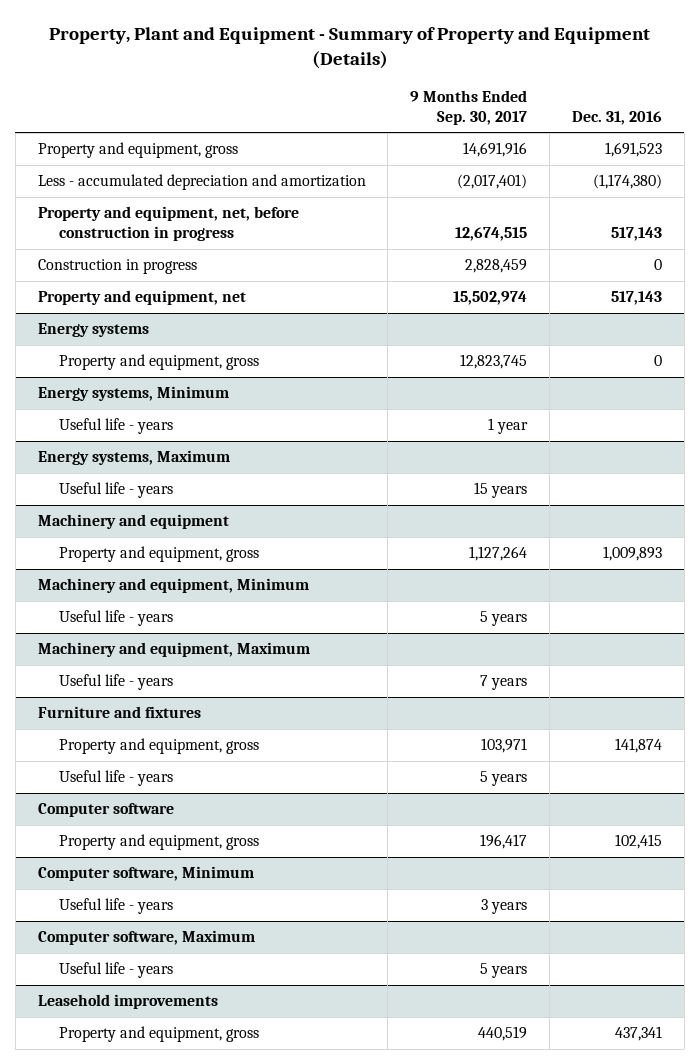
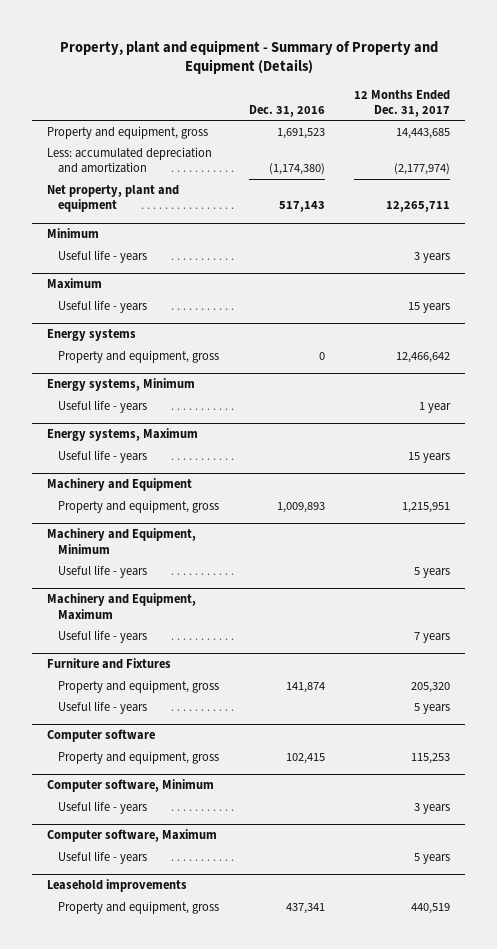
[48,27,650,69] Property, Plant and Equipment - Summary of Property and Equipment (Details) -> [59,39,438,75] Property, plant and equipment - Summary of Property and Equipment (Details)
[410,90,528,125] 9 Months Ended Sep. 30, 2017 -> none
none -> [354,89,451,117] 12 Months Ended Dec. 31, 2017
[37,206,299,242] Property and equipment, net, before construction in progress -> none
[37,259,197,275] Construction in progress -> none
[37,174,366,191] Less - accumulated depreciation and amortization -> [46,146,212,174] Less: accumulated depreciation and amortization
[37,290,246,306] Property and equipment, net -> [46,184,179,213] Net property, plant and equipment
none -> [46,228,99,239] Minimum
none -> [57,249,147,263] Useful life - years
none -> [46,278,102,290] Maximum
none -> [57,299,147,313] Useful life - years
[37,514,229,530] Machinery and equipment -> [46,478,192,492] Machinery and Equipment
[37,578,309,594] Machinery and equipment, Minimum -> [46,528,196,554] Machinery and Equipment, Minimum
[37,642,310,658] Machinery and equipment, Maximum -> [46,593,196,620] Machinery and Equipment, Maximum
[37,706,201,719] Furniture and fixtures -> [46,658,171,670] Furniture and Fixtures

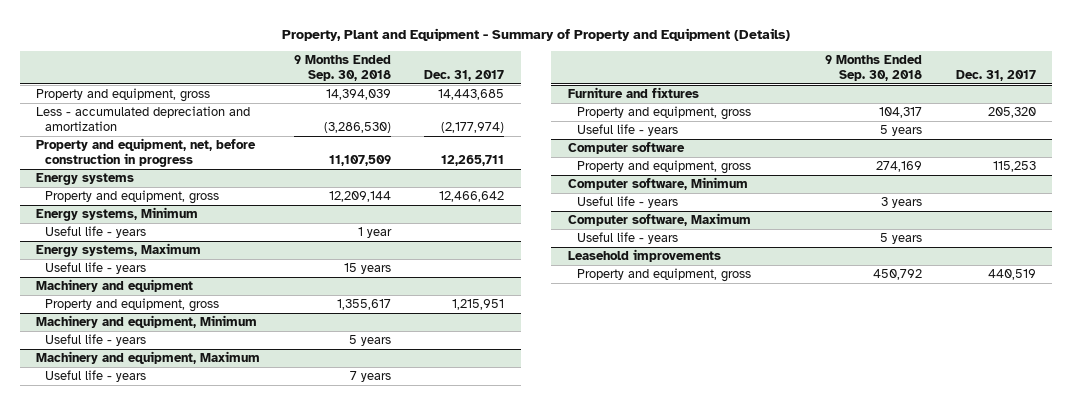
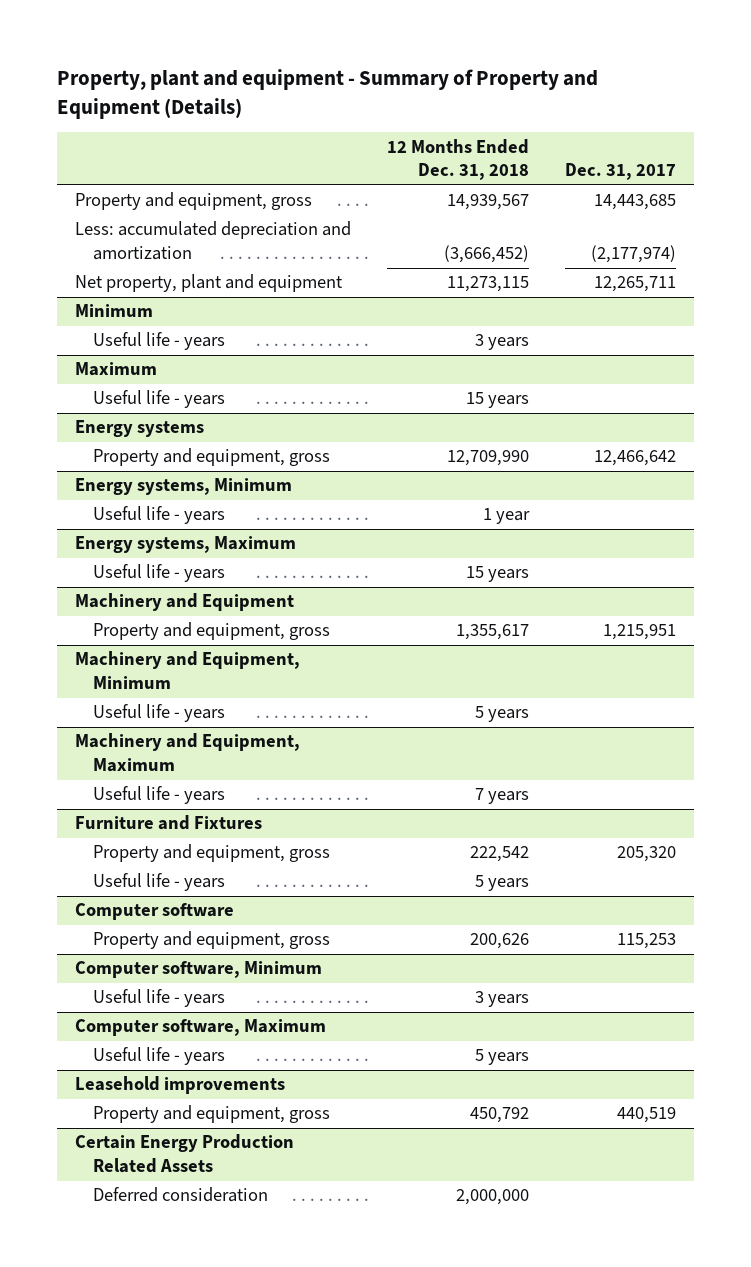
[281,27,790,41] Property, Plant and Equipment - Summary of Property and Equipment (Details) -> [56,69,598,119] Property, plant and equipment - Summary of Property and Equipment (Details)
[293,55,391,81] 9 Months Ended Sep. 30, 2018 -> none
none -> [386,138,529,181] 12 Months Ended Dec. 31, 2018
[36,106,251,132] Less - accumulated depreciation and amortization -> [74,221,351,261] Less: accumulated depreciation and amortization
[36,138,257,168] Property and equipment, net, before construction in progress -> [74,274,343,293] Net property, plant and equipment
none -> [74,304,153,318] Minimum
none -> [93,332,226,351] Useful life - years
none -> [74,362,157,377] Maximum
none -> [93,390,226,409] Useful life - years
[36,279,194,293] Machinery and equipment -> [74,593,294,612] Machinery and Equipment
[36,315,258,329] Machinery and equipment, Minimum -> [74,651,300,690] Machinery and Equipment, Minimum
[36,351,261,365] Machinery and equipment, Maximum -> [74,733,300,773] Machinery and Equipment, Maximum
[567,87,699,99] Furniture and fixtures -> [74,815,262,831] Furniture and Fixtures
none -> [74,1134,294,1174] Certain Energy Production Related Assets
none -> [93,1187,269,1203] Deferred consideration

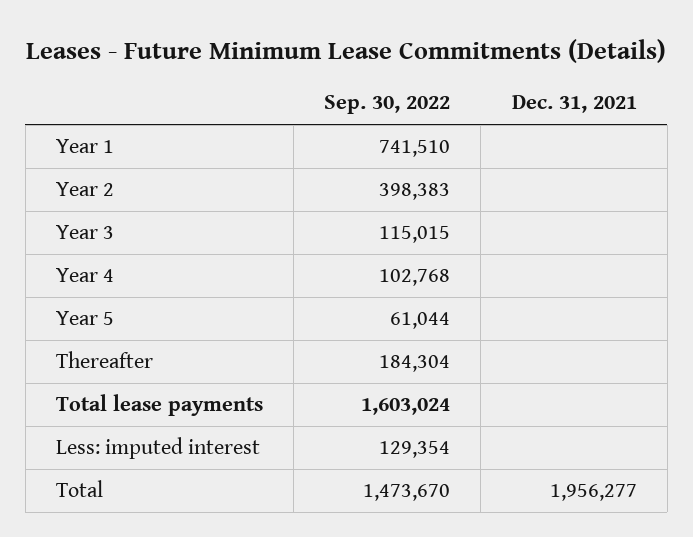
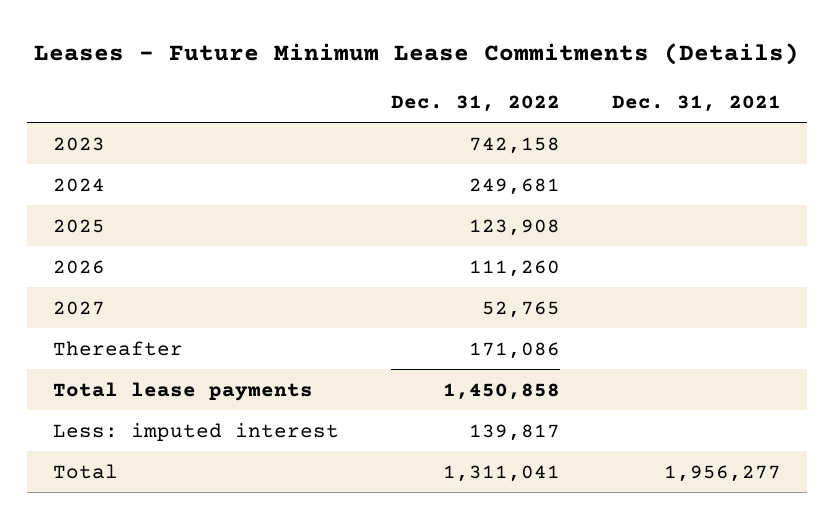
[324,95,451,115] Sep. 30, 2022 -> none
none -> [390,94,560,112] Dec. 31, 2022
[55,139,114,154] Year 1 -> none
[55,182,114,197] Year 2 -> [53,136,106,151] 2023
[55,225,114,240] Year 3 -> [53,177,106,192] 2024
[55,268,114,283] Year 4 -> [53,218,106,233] 2025
[55,311,114,326] Year 5 -> [53,259,106,274] 2026
none -> [53,300,106,315] 2027

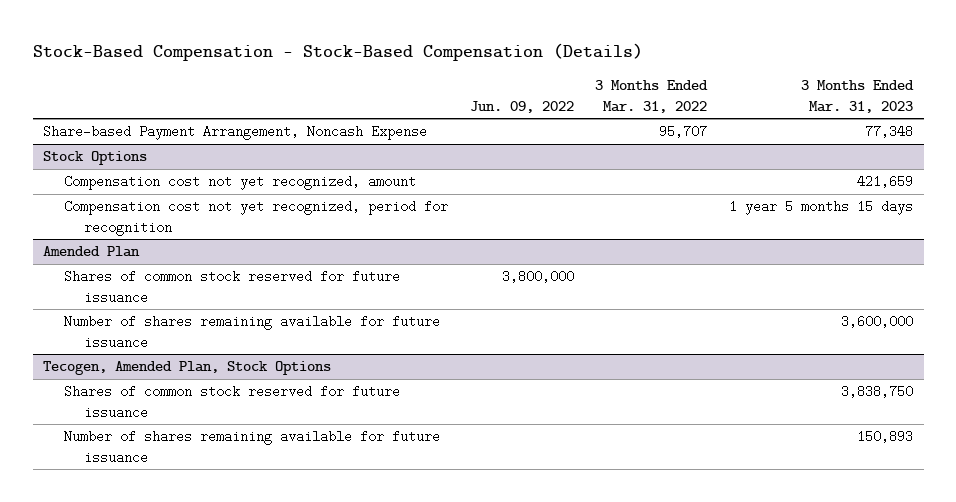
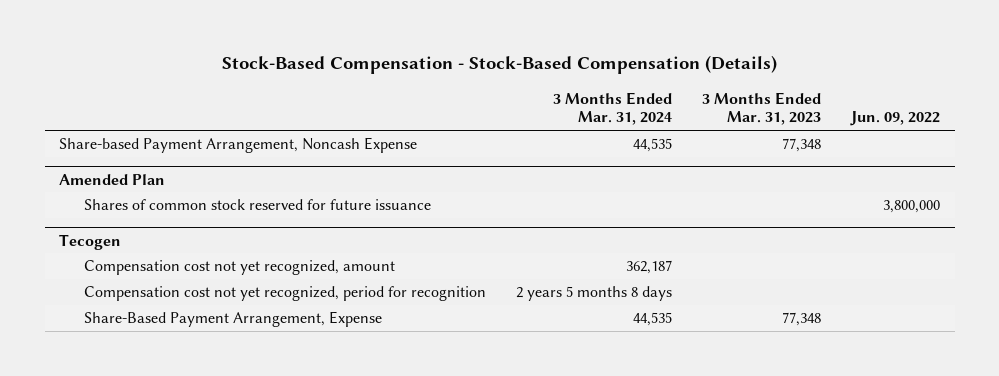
[595,80,709,113] 3 Months Ended Mar. 31, 2022 -> none
none -> [552,91,672,126] 3 Months Ended Mar. 31, 2024
[43,151,148,166] Stock Options -> none
[63,175,416,191] Compensation cost not yet recognized, amount -> none
[63,200,448,236] Compensation cost not yet recognized, period for recognition -> none
[63,315,440,349] Number of shares remaining available for future issuance -> none
[63,385,400,419] Shares of common stock reserved for future issuance -> none
[63,430,440,464] Number of shares remaining available for future issuance -> none
[43,361,332,376] Tecogen, Amended Plan, Stock Options -> [59,233,122,250] Tecogen
none -> [84,260,396,276] Compensation cost not yet recognized, amount
none -> [84,286,487,302] Compensation cost not yet recognized, period for recognition
none -> [84,311,383,328] Share-Based Payment Arrangement, Expense

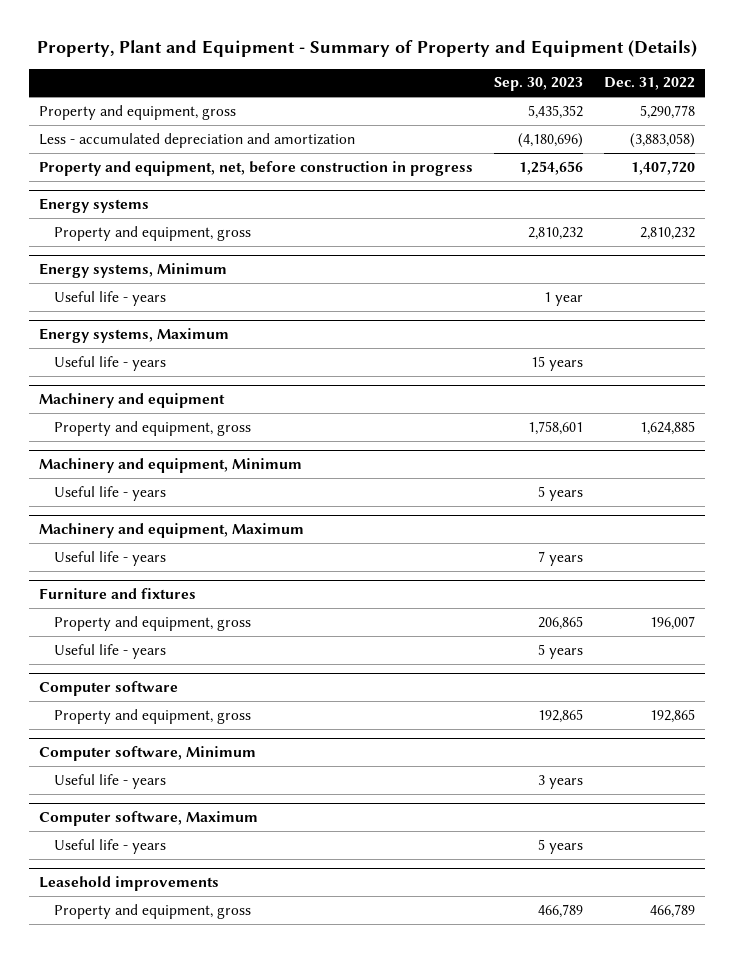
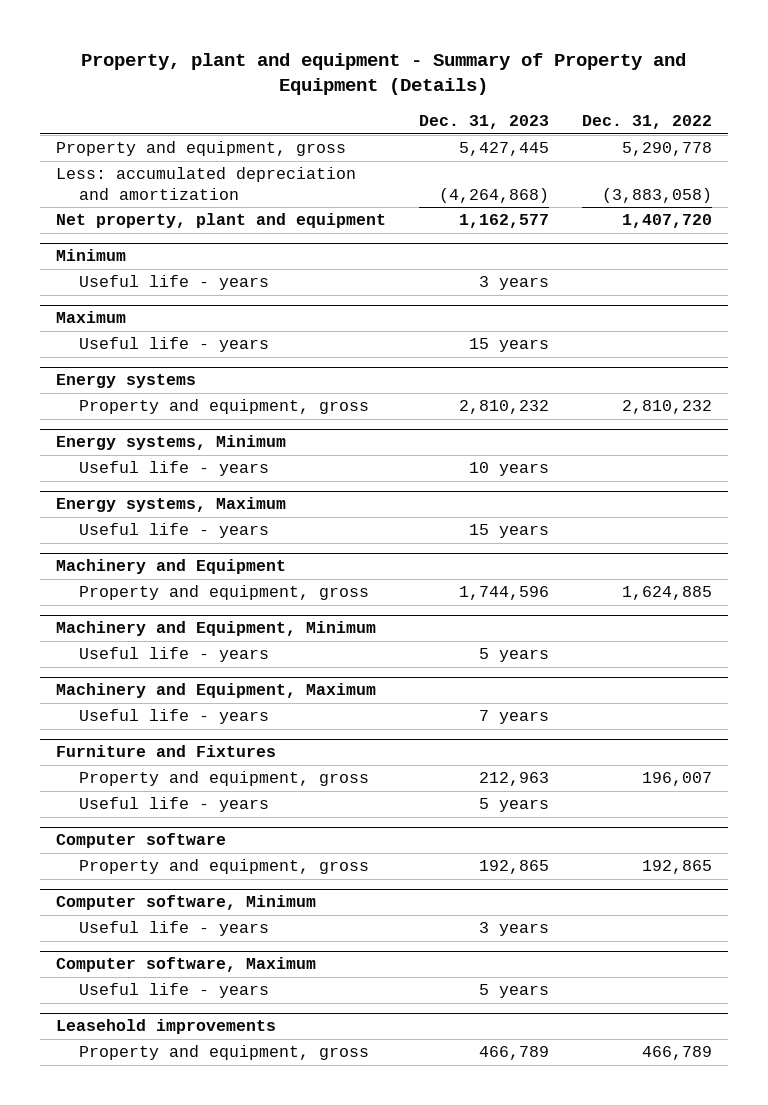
[36,39,697,57] Property, Plant and Equipment - Summary of Property and Equipment (Details) -> [81,52,687,96] Property, plant and equipment - Summary of Property and Equipment (Details)
[493,77,583,92] Sep. 30, 2023 -> none
none -> [419,115,550,130] Dec. 31, 2023
[39,132,356,148] Less - accumulated depreciation and amortization -> [56,167,357,200] Less: accumulated depreciation and amortization
[39,160,474,176] Property and equipment, net, before construction in progress -> [56,213,387,229] Net property, plant and equipment
none -> [56,249,127,262] Minimum
none -> [79,275,270,291] Useful life - years
none -> [56,311,127,324] Maximum
none -> [79,337,270,353] Useful life - years
[39,393,226,409] Machinery and equipment -> [56,559,287,575] Machinery and Equipment
[39,458,303,474] Machinery and equipment, Minimum -> [56,621,377,637] Machinery and Equipment, Minimum
[39,523,305,539] Machinery and equipment, Maximum -> [56,683,377,699] Machinery and Equipment, Maximum
[39,588,197,600] Furniture and fixtures -> [56,745,277,758] Furniture and Fixtures

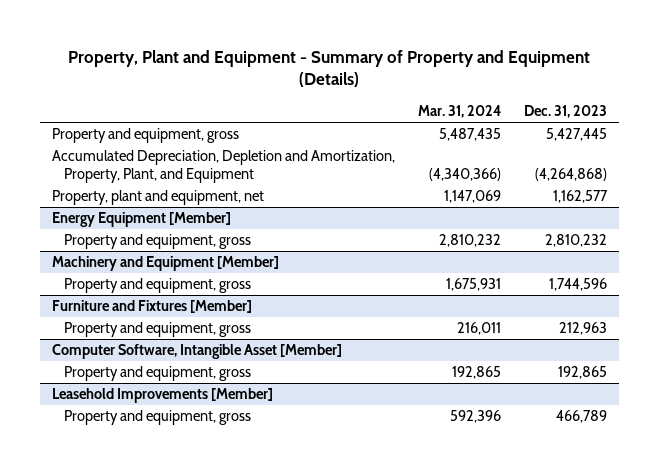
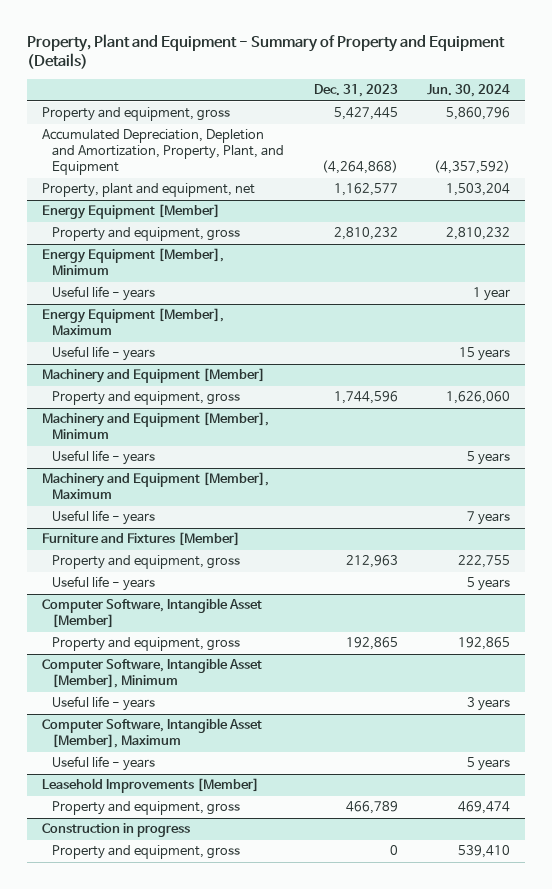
[417,105,501,119] Mar. 31, 2024 -> none
none -> [427,84,511,98] Jun. 30, 2024
none -> [41,248,224,276] Energy Equipment [Member], Minimum
none -> [52,286,156,302] Useful life - years
none -> [41,308,224,336] Energy Equipment [Member], Maximum
none -> [52,346,156,362] Useful life - years
none -> [41,412,269,440] Machinery and Equipment [Member], Minimum
none -> [52,450,156,466] Useful life - years
none -> [41,472,269,500] Machinery and Equipment [Member], Maximum
none -> [52,510,156,526] Useful life - years
none -> [52,576,156,592] Useful life - years
none -> [41,658,262,689] Computer Software, Intangible Asset [Member], Minimum
none -> [52,696,156,712] Useful life - years
none -> [41,718,262,749] Computer Software, Intangible Asset [Member], Maximum
none -> [52,756,156,772] Useful life - years
none -> [41,823,190,838] Construction in progress
none -> [52,845,241,860] Property and equipment, gross

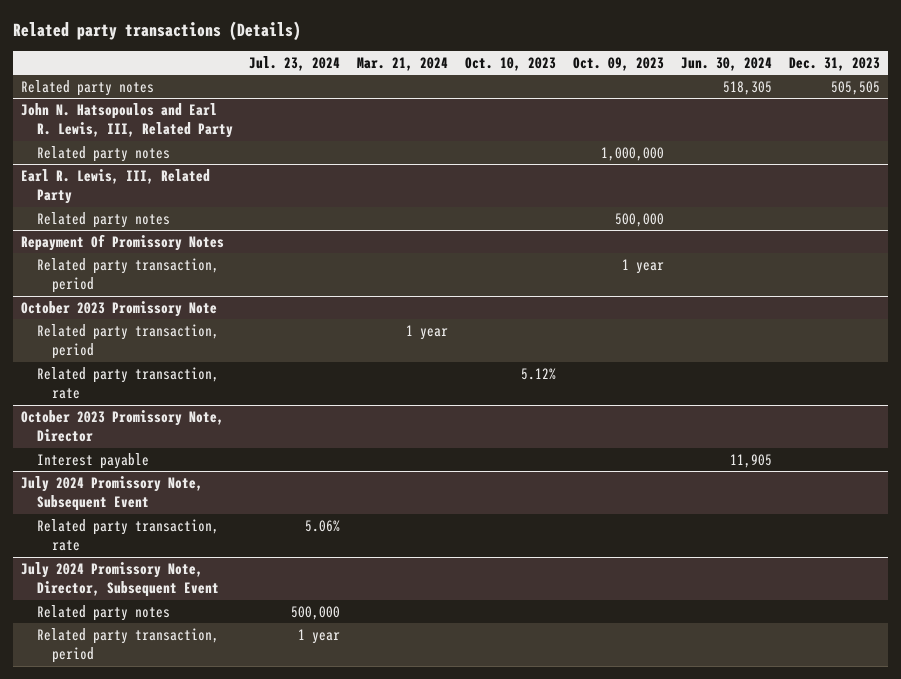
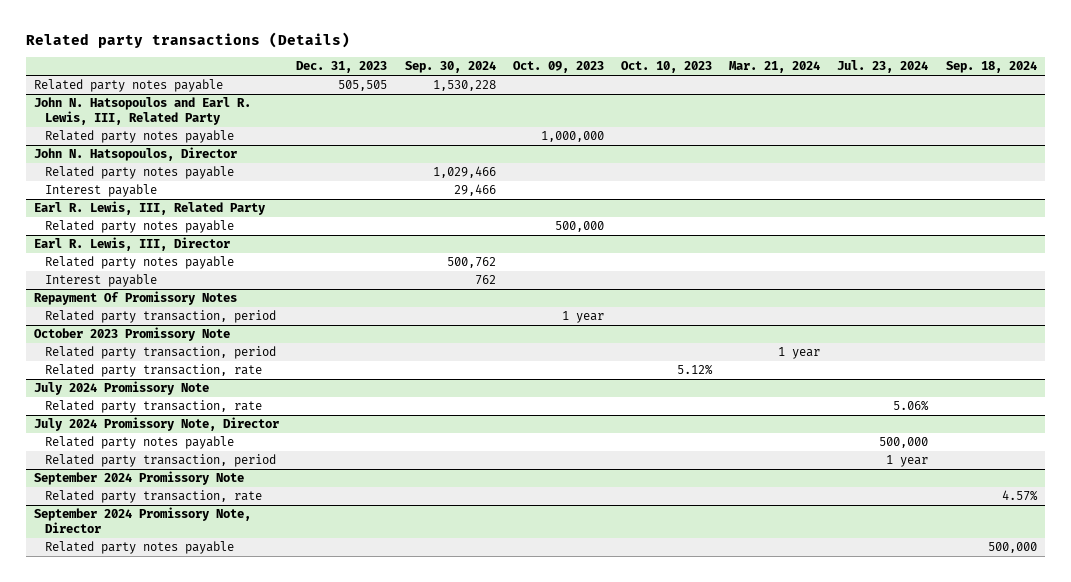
[680,57,772,72] Jun. 30, 2024 -> none
none -> [404,61,496,74] Sep. 30, 2024
none -> [945,61,1037,74] Sep. 18, 2024
[21,79,155,96] Related party notes -> [34,79,224,93] Related party notes payable
[36,145,170,162] Related party notes -> [44,130,234,144] Related party notes payable
none -> [34,147,238,162] John N. Hatsopoulos, Director
none -> [44,166,234,180] Related party notes payable
none -> [44,184,157,198] Interest payable
[36,211,170,228] Related party notes -> [44,220,234,234] Related party notes payable
none -> [34,237,231,252] Earl R. Lewis, III, Director
none -> [44,256,234,270] Related party notes payable
none -> [44,274,157,288] Interest payable
[21,409,225,443] October 2023 Promissory Note, Director -> none
[36,452,149,469] Interest payable -> none
[21,475,204,512] July 2024 Promissory Note, Subsequent Event -> [34,381,210,396] July 2024 Promissory Note
[21,561,219,598] July 2024 Promissory Note, Director, Subsequent Event -> [34,417,280,432] July 2024 Promissory Note, Director
[36,604,170,621] Related party notes -> [44,436,234,450] Related party notes payable
none -> [34,471,245,486] September 2024 Promissory Note
none -> [44,490,262,504] Related party transaction, rate
none -> [34,507,252,533] September 2024 Promissory Note, Director
none -> [44,541,234,555] Related party notes payable

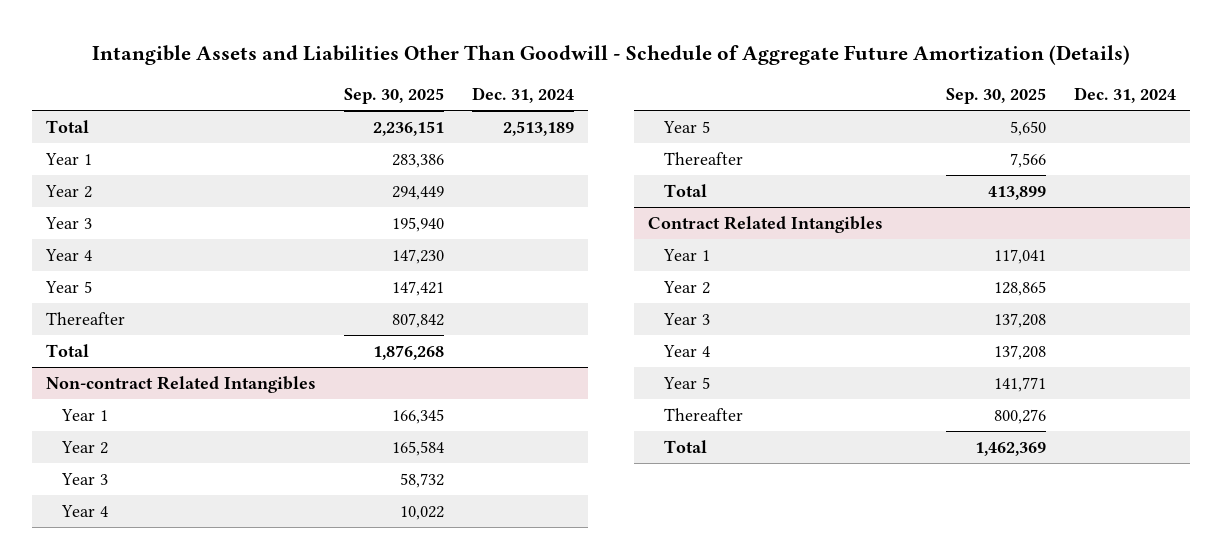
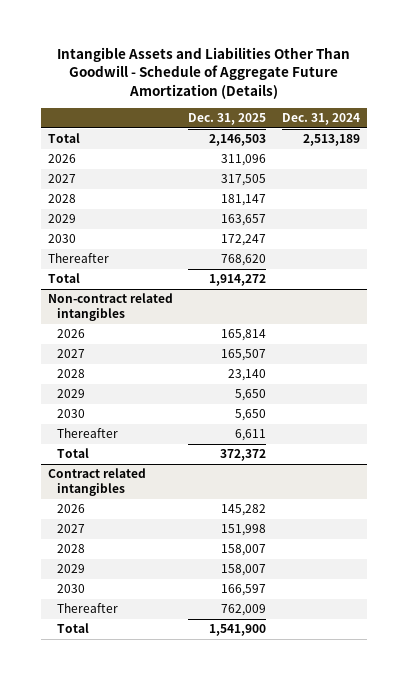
[343,88,444,105] Sep. 30, 2025 -> none
none -> [188,113,267,126] Dec. 31, 2025
[44,152,92,165] Year 1 -> [48,154,77,164] 2026
[44,184,92,198] Year 2 -> [48,174,77,184] 2027
[44,216,92,229] Year 3 -> [48,194,77,204] 2028
[44,248,92,261] Year 4 -> [48,214,77,224] 2029
[44,280,92,293] Year 5 -> [48,234,77,244] 2030
[45,375,316,393] Non-contract Related Intangibles -> [48,293,174,321] Non-contract related intangibles
[61,408,109,421] Year 1 -> [57,329,86,339] 2026
[61,440,109,454] Year 2 -> [57,349,86,359] 2027
[61,472,109,485] Year 3 -> [57,369,86,379] 2028
[61,504,109,517] Year 4 -> [57,389,86,399] 2029
[663,120,711,133] Year 5 -> [57,409,86,419] 2030
[647,215,883,233] Contract Related Intangibles -> [48,468,147,496] Contract related intangibles
[663,248,711,261] Year 1 -> [57,504,86,514] 2026
[663,280,711,294] Year 2 -> [57,524,86,534] 2027
[663,312,711,325] Year 3 -> [57,544,86,554] 2028
[663,344,711,357] Year 4 -> [57,564,86,574] 2029
[663,376,711,389] Year 5 -> [57,584,86,594] 2030

